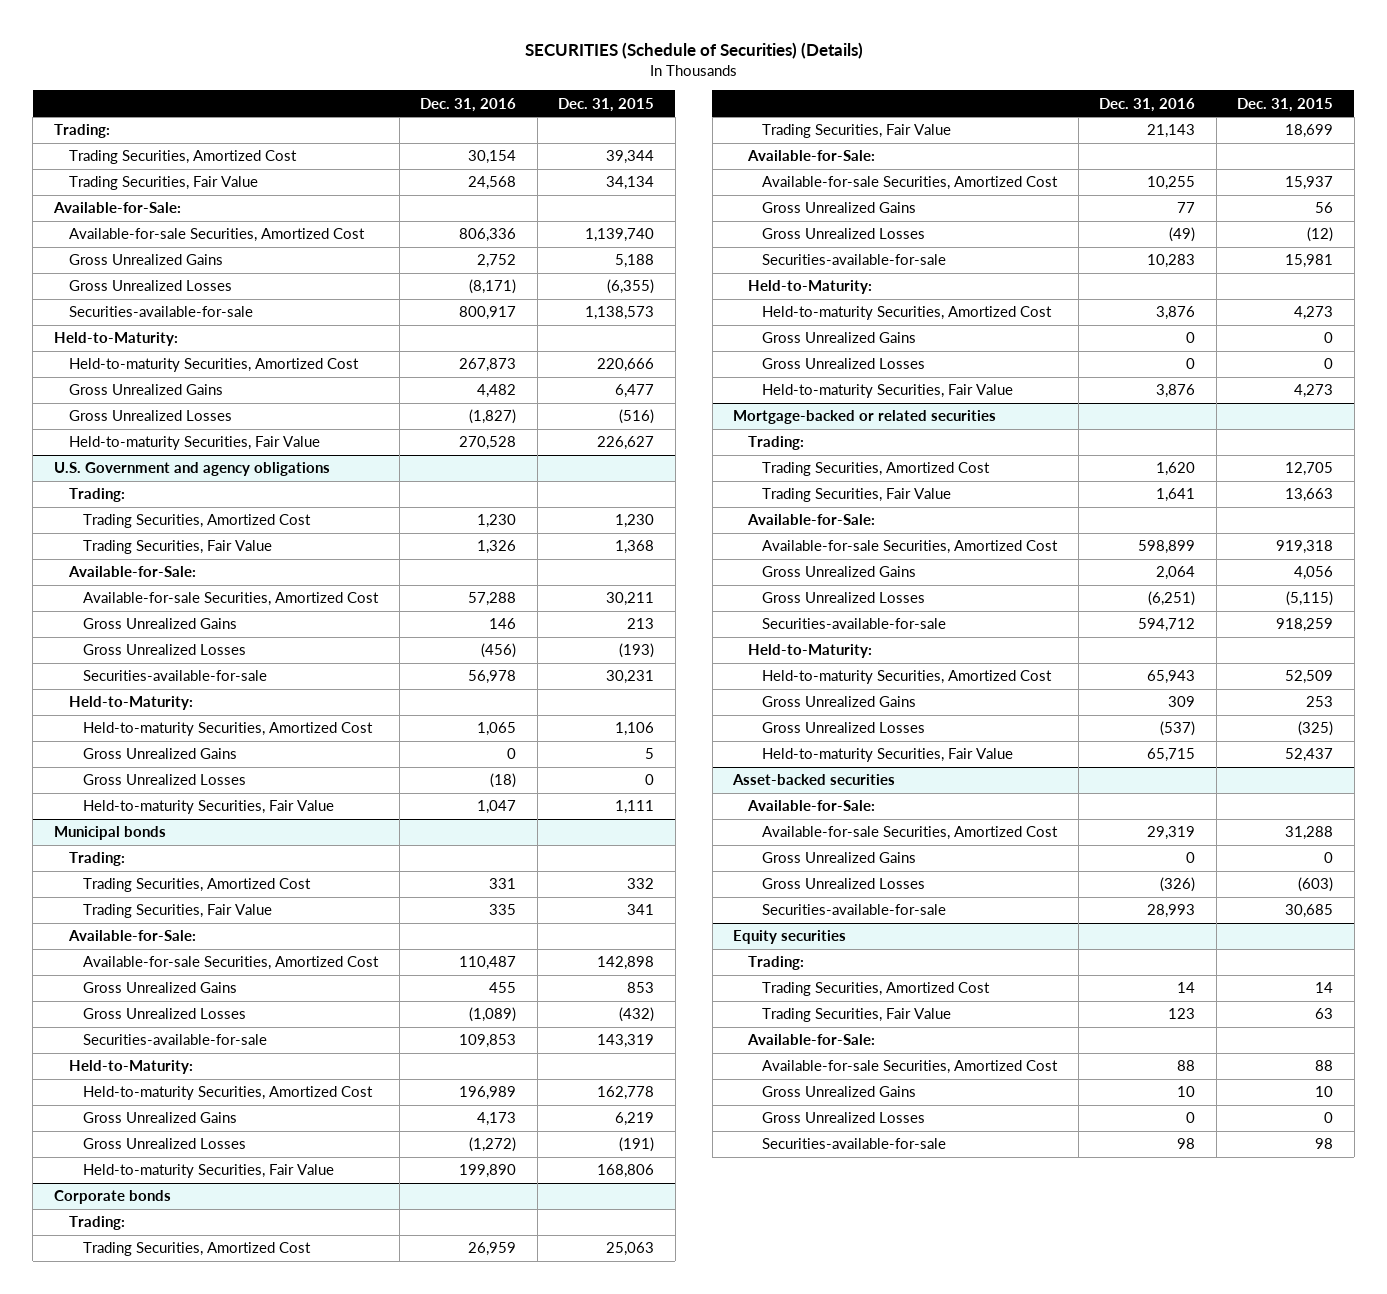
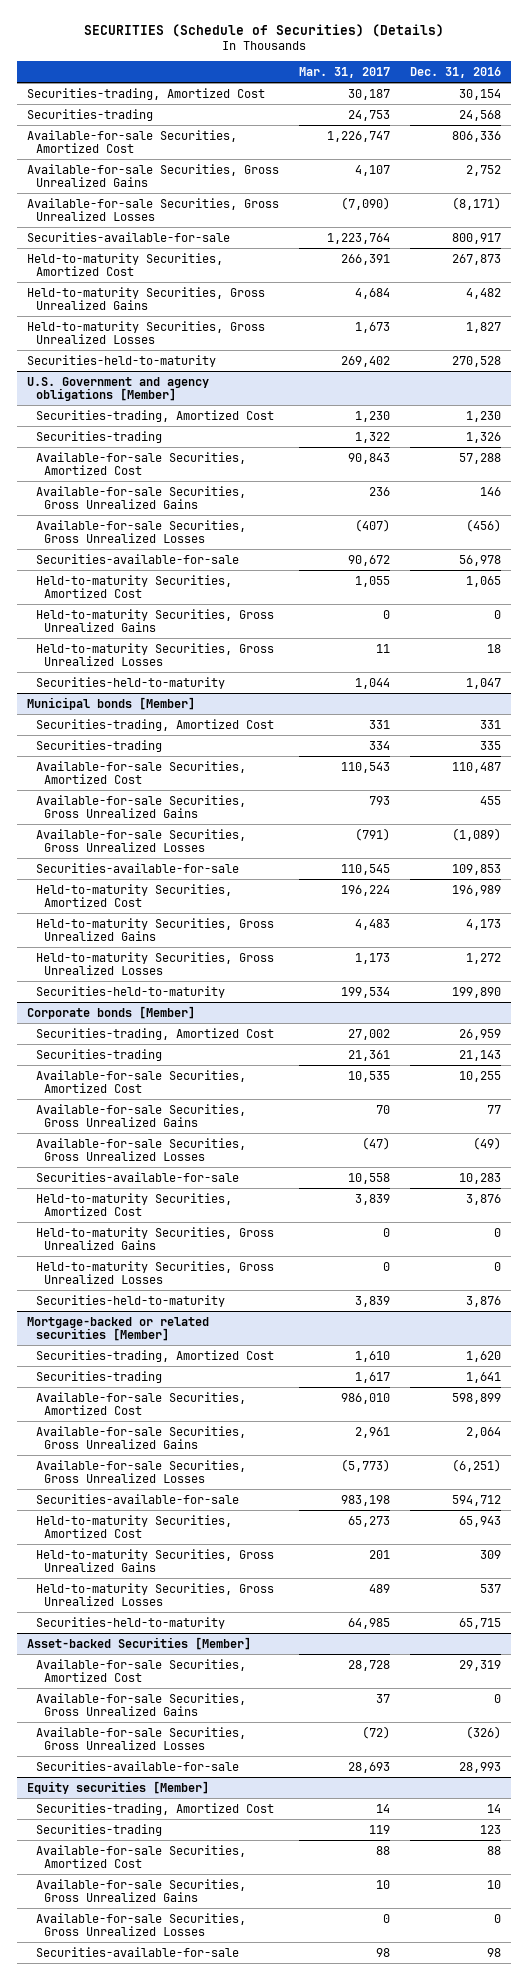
[558,97,655,112] Dec. 31, 2015 -> none
none -> [299,67,391,79] Mar. 31, 2017
[53,124,110,139] Trading: -> none
[52,202,181,214] Available-for-Sale: -> none
[68,150,297,165] Trading Securities, Amortized Cost -> [27,87,266,100] Securities-trading, Amortized Cost
[68,176,258,191] Trading Securities, Fair Value -> [27,108,154,121] Securities-trading
[68,254,223,266] Gross Unrealized Gains -> [27,163,280,187] Available-for-sale Securities, Gross Unrealized Gains
[68,280,232,292] Gross Unrealized Losses -> [27,197,280,221] Available-for-sale Securities, Gross Unrealized Losses
[53,332,178,347] Held-to-Maturity: -> none
[68,488,125,503] Trading: -> none
[67,566,196,578] Available-for-Sale: -> none
[68,384,223,396] Gross Unrealized Gains -> [27,286,266,310] Held-to-maturity Securities, Gross Unrealized Gains
[68,410,232,422] Gross Unrealized Losses -> [27,320,266,344] Held-to-maturity Securities, Gross Unrealized Losses
[469,409,517,425] (1,827) -> [466,321,502,333] 1,827
[68,436,320,451] Held-to-maturity Securities, Fair Value -> [27,354,217,367] Securities-held-to-maturity
[53,462,330,477] U.S. Government and agency obligations -> [27,376,210,401] U.S. Government and agency obligations [Member]
[83,514,312,529] Trading Securities, Amortized Cost -> [35,409,274,422] Securities-trading, Amortized Cost
[83,540,273,555] Trading Securities, Fair Value -> [35,430,162,443] Securities-trading
[83,618,238,630] Gross Unrealized Gains -> [35,485,246,509] Available-for-sale Securities, Gross Unrealized Gains
[83,644,247,656] Gross Unrealized Losses -> [35,519,246,543] Available-for-sale Securities, Gross Unrealized Losses
[68,696,193,711] Held-to-Maturity: -> none
[68,852,125,867] Trading: -> none
[67,930,196,942] Available-for-Sale: -> none
[83,748,238,760] Gross Unrealized Gains -> [35,608,274,632] Held-to-maturity Securities, Gross Unrealized Gains
[83,774,247,786] Gross Unrealized Losses -> [35,642,274,666] Held-to-maturity Securities, Gross Unrealized Losses
[490,773,517,789] (18) -> [487,643,502,653] 18
[83,800,335,815] Held-to-maturity Securities, Fair Value -> [35,676,225,689] Securities-held-to-maturity
[53,826,166,841] Municipal bonds -> [27,696,196,710] Municipal bonds [Member]
[83,878,312,893] Trading Securities, Amortized Cost -> [35,718,274,731] Securities-trading, Amortized Cost
[83,904,273,919] Trading Securities, Fair Value -> [35,739,162,752] Securities-trading
[83,982,238,994] Gross Unrealized Gains -> [35,794,246,818] Available-for-sale Securities, Gross Unrealized Gains
[83,1008,247,1020] Gross Unrealized Losses -> [35,828,246,852] Available-for-sale Securities, Gross Unrealized Losses
[68,1060,193,1075] Held-to-Maturity: -> none
[68,1216,125,1231] Trading: -> none
[746,150,875,162] Available-for-Sale: -> none
[83,1112,238,1124] Gross Unrealized Gains -> [35,917,274,941] Held-to-maturity Securities, Gross Unrealized Gains
[83,1138,247,1150] Gross Unrealized Losses -> [35,951,274,975] Held-to-maturity Securities, Gross Unrealized Losses
[469,1137,517,1153] (1,272) -> [466,952,502,964] 1,272
[83,1164,335,1179] Held-to-maturity Securities, Fair Value -> [35,985,225,998] Securities-held-to-maturity
[53,1190,171,1205] Corporate bonds -> [27,1005,196,1019] Corporate bonds [Member]
[83,1242,312,1257] Trading Securities, Amortized Cost -> [35,1027,274,1040] Securities-trading, Amortized Cost
[762,124,952,139] Trading Securities, Fair Value -> [35,1048,162,1061] Securities-trading
[762,202,917,214] Gross Unrealized Gains -> [35,1103,246,1127] Available-for-sale Securities, Gross Unrealized Gains
[762,228,926,240] Gross Unrealized Losses -> [35,1137,246,1161] Available-for-sale Securities, Gross Unrealized Losses
[747,280,872,295] Held-to-Maturity: -> none
[747,436,804,451] Trading: -> none
[746,514,875,526] Available-for-Sale: -> none
[762,332,917,344] Gross Unrealized Gains -> [35,1226,274,1250] Held-to-maturity Securities, Gross Unrealized Gains
[762,358,926,370] Gross Unrealized Losses -> [35,1260,274,1284] Held-to-maturity Securities, Gross Unrealized Losses
[762,384,1014,399] Held-to-maturity Securities, Fair Value -> [35,1294,225,1307] Securities-held-to-maturity
[733,410,997,425] Mortgage-backed or related securities -> [27,1316,210,1341] Mortgage-backed or related securities [Member]
[762,462,991,477] Trading Securities, Amortized Cost -> [35,1349,274,1362] Securities-trading, Amortized Cost
[762,488,952,503] Trading Securities, Fair Value -> [35,1370,162,1383] Securities-trading
[762,566,917,578] Gross Unrealized Gains -> [35,1425,246,1449] Available-for-sale Securities, Gross Unrealized Gains
[762,592,926,604] Gross Unrealized Losses -> [35,1459,246,1483] Available-for-sale Securities, Gross Unrealized Losses
[747,644,872,659] Held-to-Maturity: -> none
[746,800,875,812] Available-for-Sale: -> none
[762,696,917,708] Gross Unrealized Gains -> [35,1548,274,1572] Held-to-maturity Securities, Gross Unrealized Gains
[762,722,926,734] Gross Unrealized Losses -> [35,1582,274,1606] Held-to-maturity Securities, Gross Unrealized Losses
[1160,721,1196,737] (537) -> [480,1583,502,1593] 537
[762,748,1014,763] Held-to-maturity Securities, Fair Value -> [35,1616,225,1629] Securities-held-to-maturity
[732,774,896,786] Asset-backed securities -> [27,1636,252,1650] Asset-backed Securities [Member]
[762,852,917,864] Gross Unrealized Gains -> [35,1692,246,1716] Available-for-sale Securities, Gross Unrealized Gains
[762,878,926,890] Gross Unrealized Losses -> [35,1726,246,1750] Available-for-sale Securities, Gross Unrealized Losses
[747,956,804,971] Trading: -> none
[746,1034,875,1046] Available-for-Sale: -> none
[733,930,847,945] Equity securities -> [27,1780,210,1794] Equity securities [Member]
[762,982,991,997] Trading Securities, Amortized Cost -> [35,1802,274,1815] Securities-trading, Amortized Cost
[762,1008,952,1023] Trading Securities, Fair Value -> [35,1823,162,1836] Securities-trading
[762,1086,917,1098] Gross Unrealized Gains -> [35,1878,246,1902] Available-for-sale Securities, Gross Unrealized Gains
[762,1112,926,1124] Gross Unrealized Losses -> [35,1912,246,1936] Available-for-sale Securities, Gross Unrealized Losses

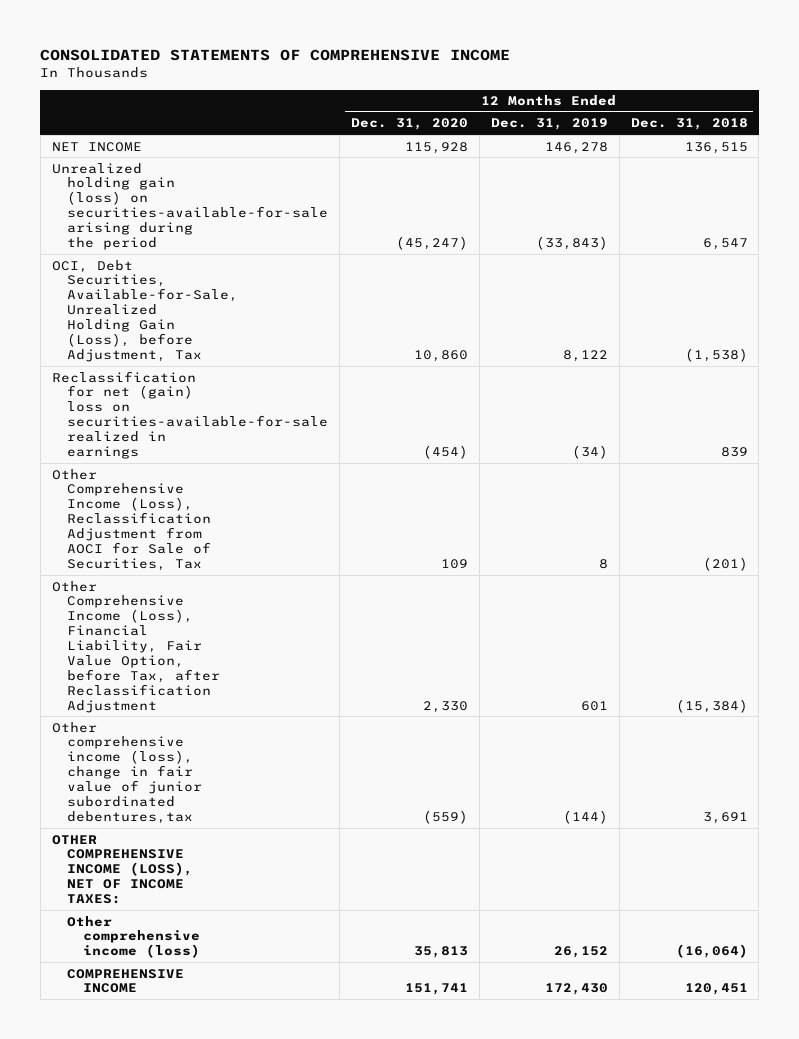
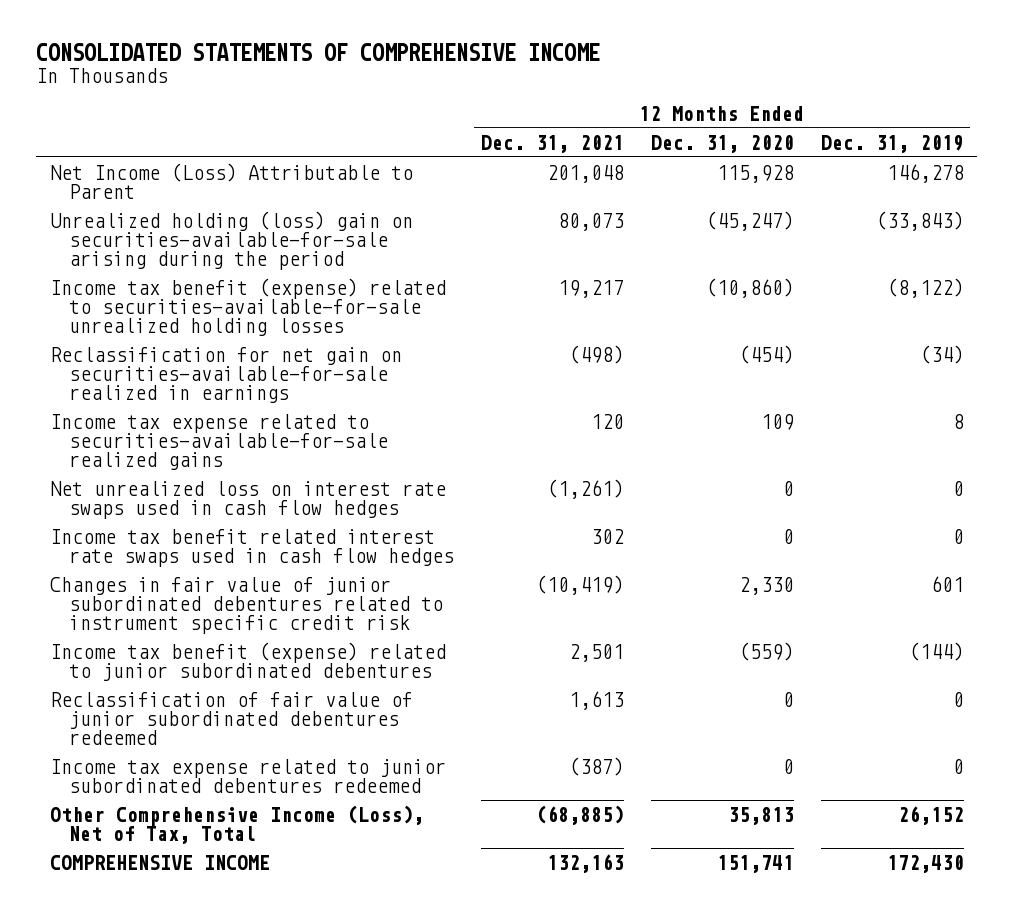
[630,118,748,131] Dec. 31, 2018 -> none
none -> [480,134,624,153] Dec. 31, 2021
[51,834,194,905] OTHER COMPREHENSIVE INCOME (LOSS), NET OF INCOME TAXES: -> none
[51,141,142,152] NET INCOME -> [49,162,413,200] Net Income (Loss) Attributable to Parent
[51,162,329,251] Unrealized holding gain (loss) on securities-available-for-sale arising during the period -> [49,210,413,271] Unrealized holding (loss) gain on securities-available-for-sale arising during the period
[51,259,239,362] OCI, Debt Securities, Available-for-Sale, Unrealized Holding Gain (Loss), before Adjustment, Tax -> [49,277,446,337] Income tax benefit (expense) related to securities-available-for-sale unrealized holding losses
[414,349,469,362] 10,860 -> [705,277,794,298] (10,860)
[562,349,608,362] 8,122 -> [886,277,964,298] (8,122)
[51,370,329,460] Reclassification for net (gain) loss on securities-available-for-sale realized in earnings -> [49,346,402,404] Reclassification for net gain on securities-available-for-sale realized in earnings
[51,468,212,571] Other Comprehensive Income (Loss), Reclassification Adjustment from AOCI for Sale of Securities, Tax -> [49,413,388,471] Income tax expense related to securities-available-for-sale realized gains
none -> [49,480,446,520] Net unrealized loss on interest rate swaps used in cash flow hedges
none -> [49,528,454,568] Income tax benefit related interest rate swaps used in cash flow hedges
[51,580,221,713] Other Comprehensive Income (Loss), Financial Liability, Fair Value Option, before Tax, after Reclassification Adjustment -> [49,576,443,635] Changes in fair value of junior subordinated debentures related to instrument specific credit risk
[51,721,203,824] Other comprehensive income (loss), change in fair value of junior subordinated debentures,tax -> [49,641,446,682] Income tax benefit (expense) related to junior subordinated debentures
none -> [49,691,413,746] Reclassification of fair value of junior subordinated debentures redeemed
none -> [49,758,446,794] Income tax expense related to junior subordinated debentures redeemed
[67,915,201,959] Other comprehensive income (loss) -> [49,804,424,845] Other Comprehensive Income (Loss), Net of Tax, Total

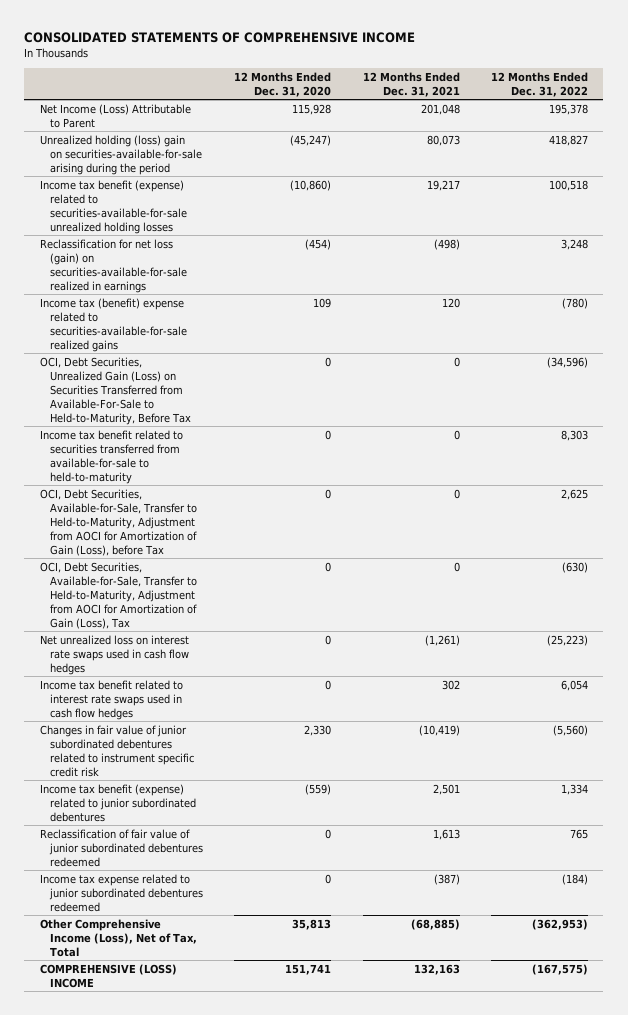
[820,134,964,153] Dec. 31, 2019 -> none
none -> [490,71,588,97] 12 Months Ended Dec. 31, 2022
[49,346,402,404] Reclassification for net gain on securities-available-for-sale realized in earnings -> [39,238,188,293] Reclassification for net loss (gain) on securities-available-for-sale realized in earnings
[49,413,388,471] Income tax expense related to securities-available-for-sale realized gains -> [39,297,188,352] Income tax (benefit) expense related to securities-available-for-sale realized gains
none -> [39,356,192,425] OCI, Debt Securities, Unrealized Gain (Loss) on Securities Transferred from Available-For-Sale to Held-to-Maturity, Before Tax
none -> [39,429,183,484] Income tax benefit related to securities transferred from available-for-sale to held-to-maturity
none -> [39,488,198,556] OCI, Debt Securities, Available-for-Sale, Transfer to Held-to-Maturity, Adjustment from AOCI for Amortization of Gain (Loss), before Tax
none -> [39,561,198,629] OCI, Debt Securities, Available-for-Sale, Transfer to Held-to-Maturity, Adjustment from AOCI for Amortization of Gain (Loss), Tax
[49,528,454,568] Income tax benefit related interest rate swaps used in cash flow hedges -> [39,679,183,720] Income tax benefit related to interest rate swaps used in cash flow hedges
[49,854,270,870] COMPREHENSIVE INCOME -> [39,963,177,988] COMPREHENSIVE (LOSS) INCOME

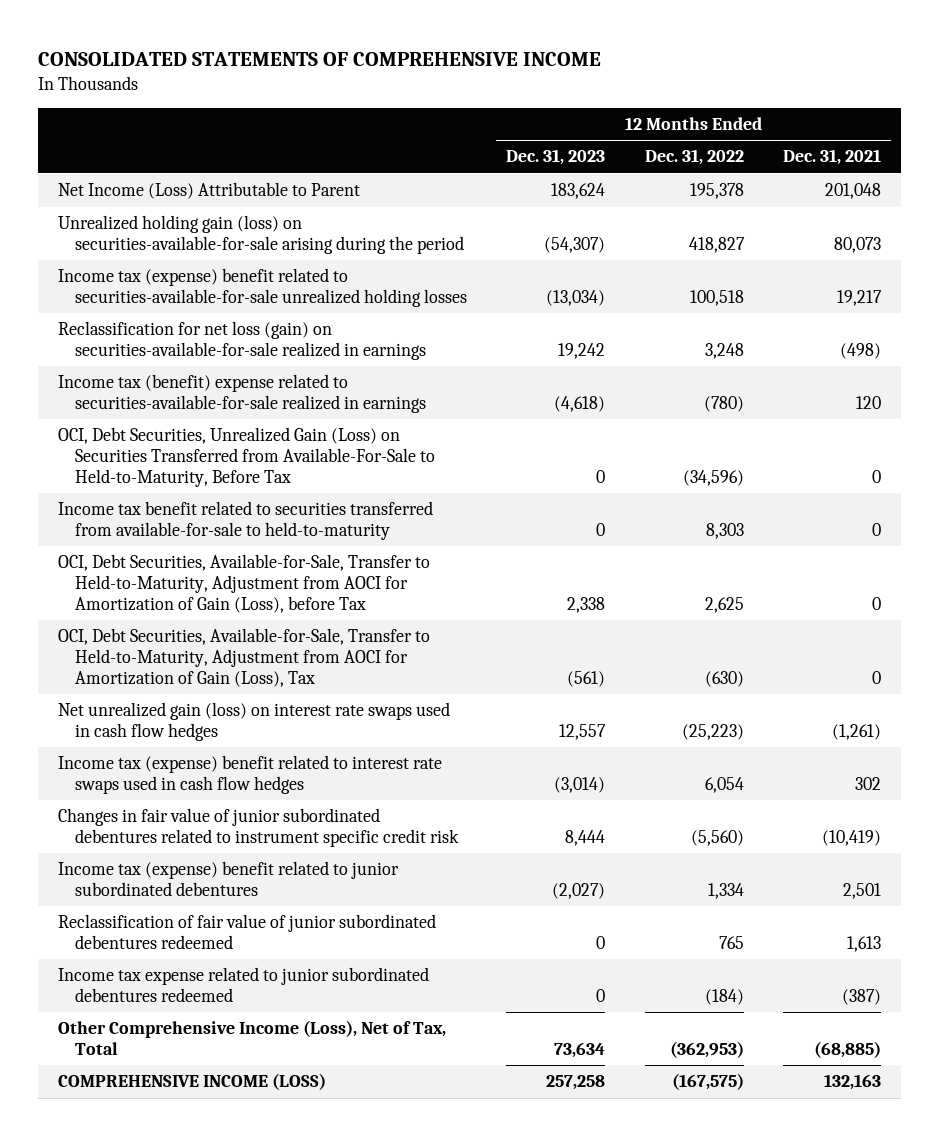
[234,71,332,97] 12 Months Ended Dec. 31, 2020 -> none
none -> [506,149,606,166] Dec. 31, 2023
[39,134,203,175] Unrealized holding (loss) gain on securities-available-for-sale arising during the period -> [58,215,464,255] Unrealized holding gain (loss) on securities-available-for-sale arising during the period
[39,179,188,234] Income tax benefit (expense) related to securities-available-for-sale unrealized holding losses -> [58,268,467,308] Income tax (expense) benefit related to securities-available-for-sale unrealized holding losses
[39,297,188,352] Income tax (benefit) expense related to securities-available-for-sale realized gains -> [58,374,426,414] Income tax (benefit) expense related to securities-available-for-sale realized in earnings
[39,634,190,675] Net unrealized loss on interest rate swaps used in cash flow hedges -> [58,702,451,742] Net unrealized gain (loss) on interest rate swaps used in cash flow hedges
[39,679,183,720] Income tax benefit related to interest rate swaps used in cash flow hedges -> [58,755,443,795] Income tax (expense) benefit related to interest rate swaps used in cash flow hedges
[39,783,197,822] Income tax benefit (expense) related to junior subordinated debentures -> [58,861,400,897] Income tax (expense) benefit related to junior subordinated debentures
[39,963,177,988] COMPREHENSIVE (LOSS) INCOME -> [58,1073,327,1091] COMPREHENSIVE INCOME (LOSS)

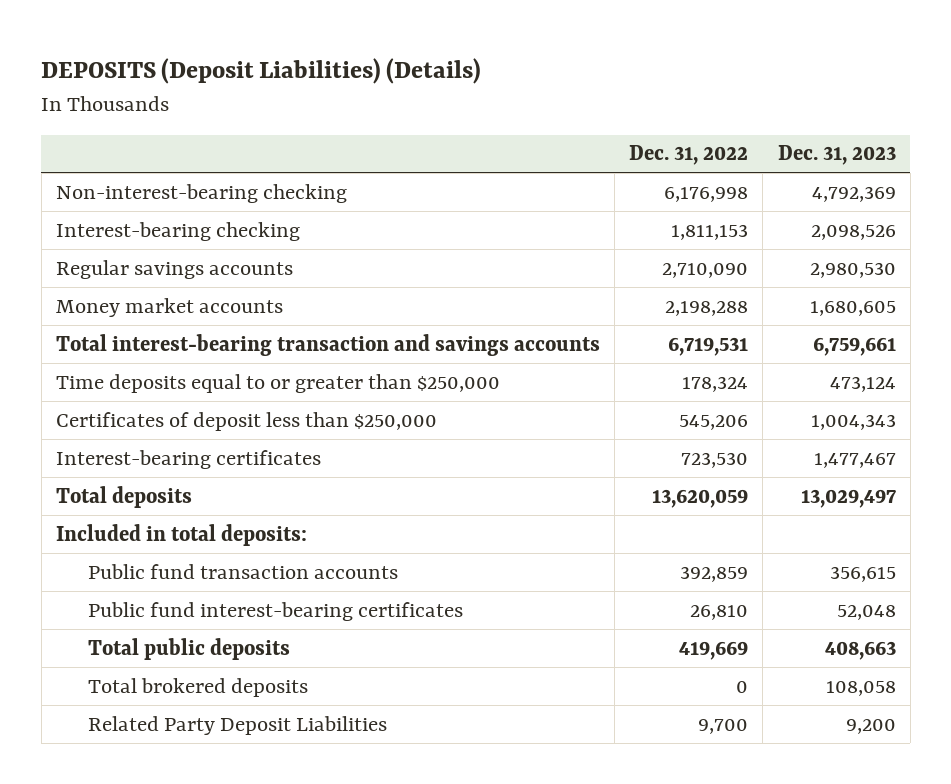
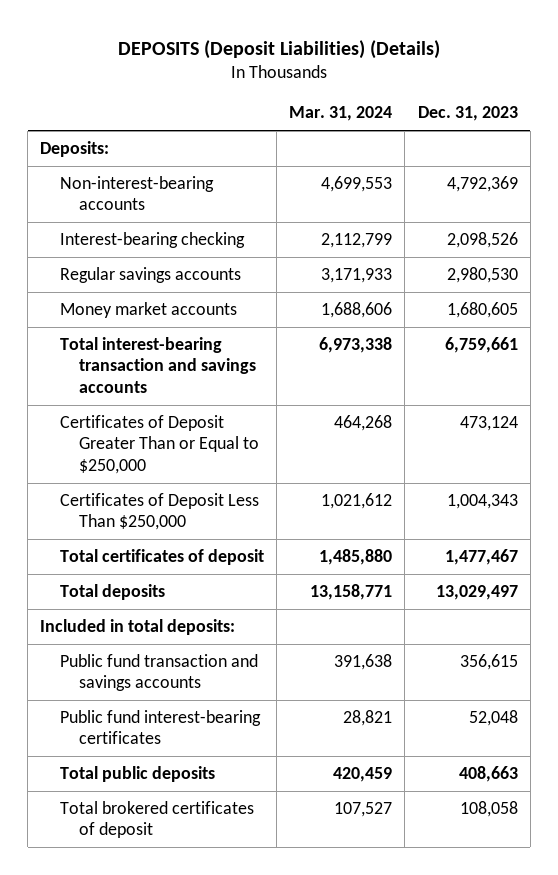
[629,145,749,166] Dec. 31, 2022 -> none
none -> [289,106,393,122] Mar. 31, 2024
none -> [40,141,110,158] Deposits:
[55,183,347,203] Non-interest-bearing checking -> [59,176,214,211] Non-interest-bearing accounts
[55,373,500,393] Time deposits equal to or greater than $250,000 -> [59,415,260,474] Certificates of Deposit Greater Than or Equal to $250,000
[55,411,437,431] Certificates of deposit less than $250,000 -> [59,493,259,531] Certificates of Deposit Less Than $250,000
[55,449,321,469] Interest-bearing certificates -> [59,549,264,566] Total certificates of deposit
[88,563,399,579] Public fund transaction accounts -> [59,654,258,692] Public fund transaction and savings accounts
[88,715,388,735] Related Party Deposit Liabilities -> none
[88,677,309,697] Total brokered deposits -> [59,801,254,839] Total brokered certificates of deposit

